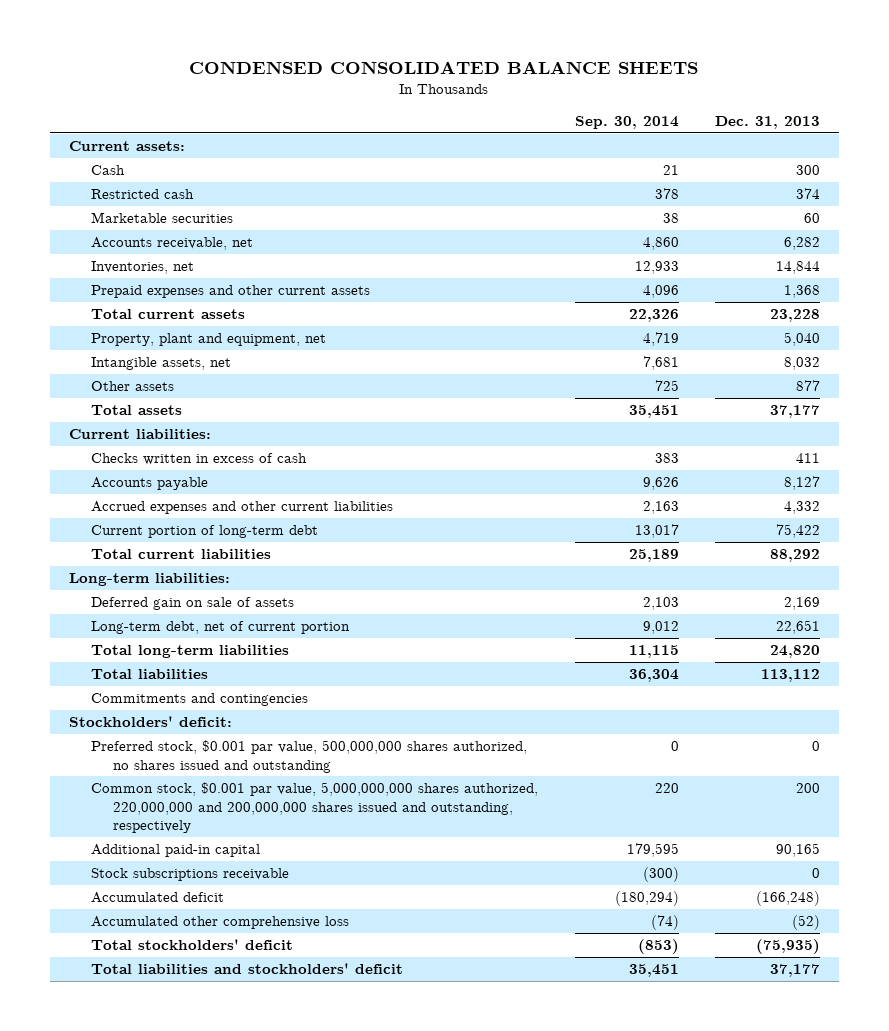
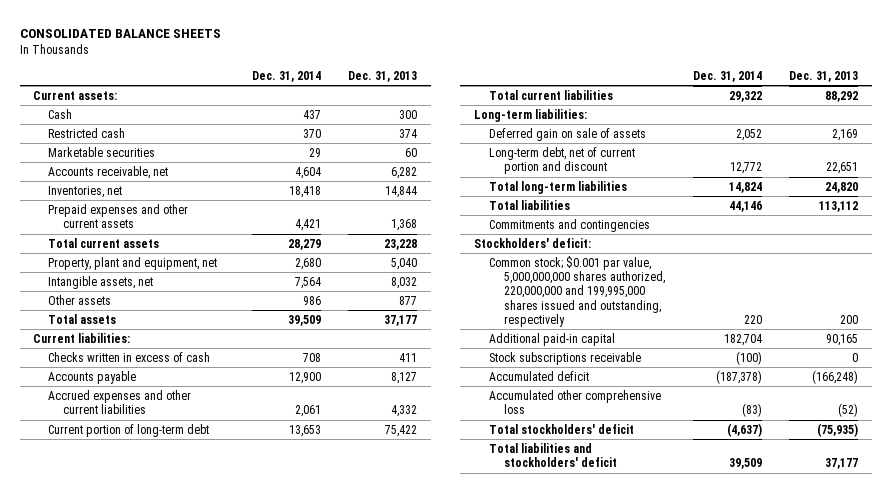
[189,60,699,74] CONDENSED CONSOLIDATED BALANCE SHEETS -> [19,28,221,38] CONSOLIDATED BALANCE SHEETS
[574,116,679,130] Sep. 30, 2014 -> none
none -> [251,70,321,82] Dec. 31, 2014
[90,621,350,635] Long-term debt, net of current portion -> [489,146,636,175] Long-term debt, net of current portion and discount
[90,740,527,773] Preferred stock, $0.001 par value, 500,000,000 shares authorized, no shares issued and outstanding -> none
[90,782,538,833] Common stock, $0.001 par value, 5,000,000,000 shares authorized, 220,000,000 and 200,000,000 shares issued and outstanding, respectively -> [489,255,666,327] Common stock; $0.001 par value, 5,000,000,000 shares authorized, 220,000,000 and 199,995,000 shares issued and outstanding, respectively

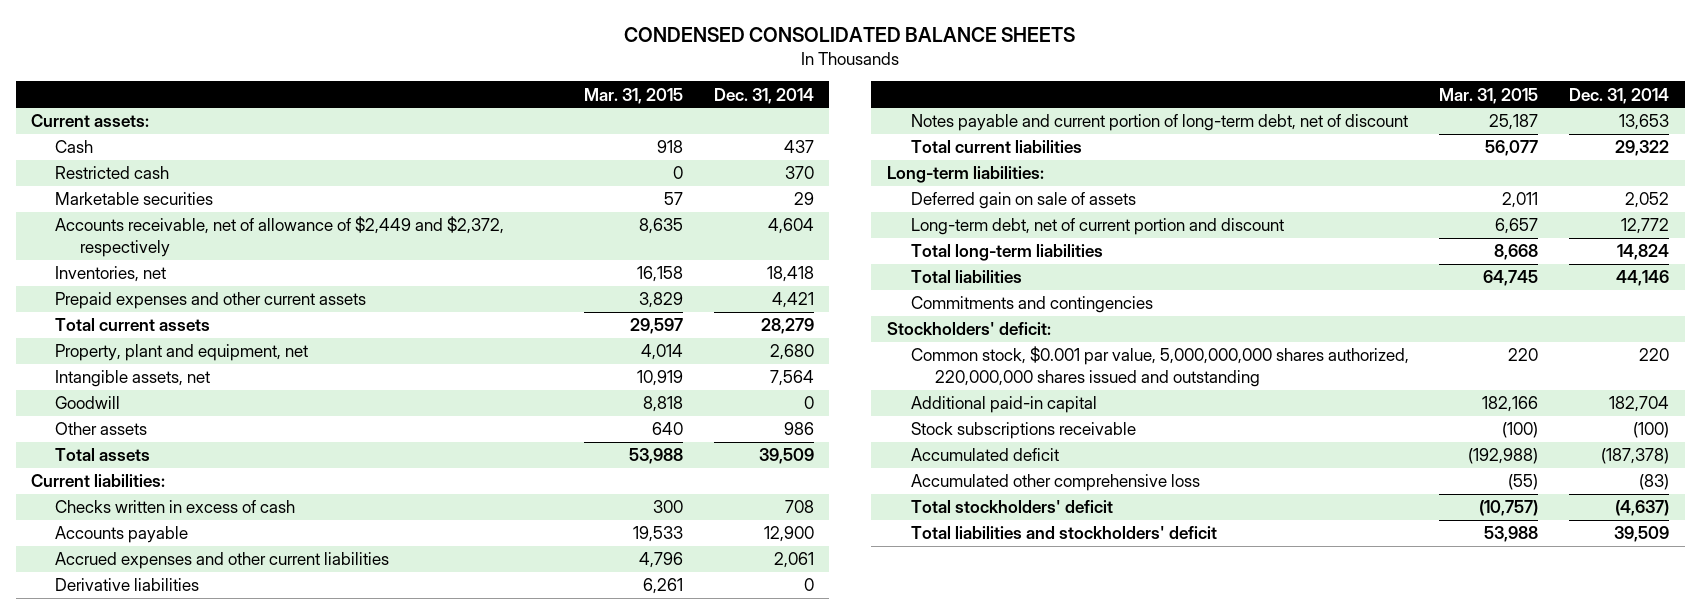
[19,28,221,38] CONSOLIDATED BALANCE SHEETS -> [624,26,1076,42] CONDENSED CONSOLIDATED BALANCE SHEETS
[348,70,418,82] Dec. 31, 2013 -> none
none -> [584,87,684,104] Mar. 31, 2015
[48,165,169,179] Accounts receivable, net -> [55,216,505,257] Accounts receivable, net of allowance of $2,449 and $2,372, respectively
none -> [55,396,121,410] Goodwill
none -> [55,578,200,592] Derivative liabilities
[48,423,210,437] Current portion of long-term debt -> [910,114,1408,132] Notes payable and current portion of long-term debt, net of discount
[489,255,666,327] Common stock; $0.001 par value, 5,000,000,000 shares authorized, 220,000,000 and 199,995,000 shares issued and outstanding, respectively -> [910,346,1409,387] Common stock, $0.001 par value, 5,000,000,000 shares authorized, 220,000,000 shares issued and outstanding

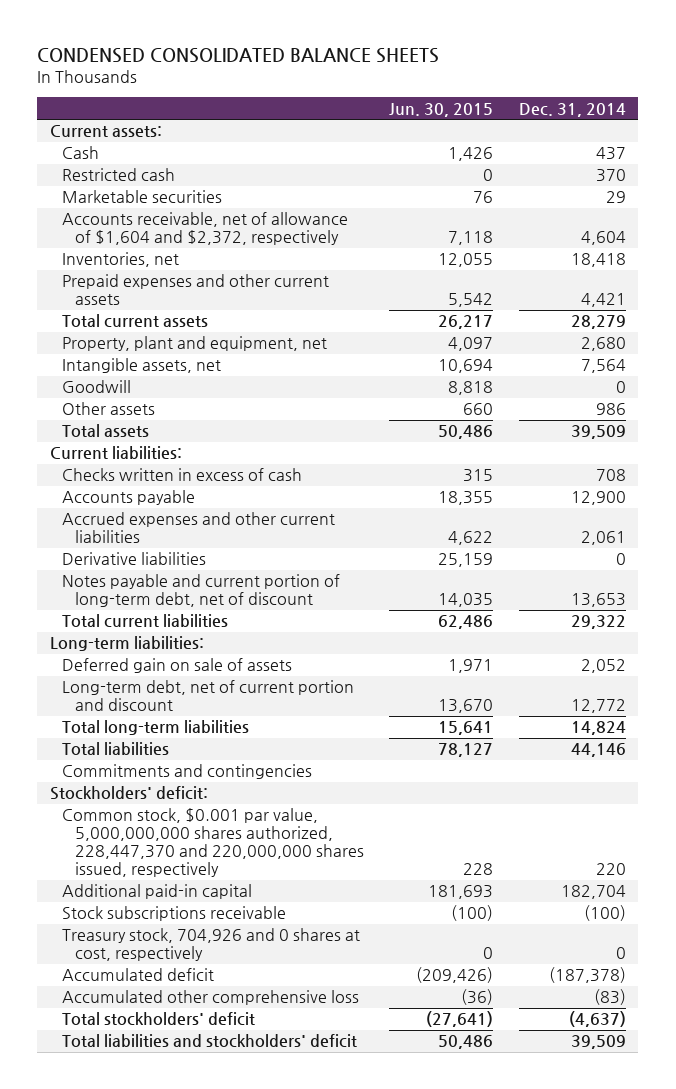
[584,87,684,104] Mar. 31, 2015 -> none
none -> [389,102,494,117] Jun. 30, 2015
[55,216,505,257] Accounts receivable, net of allowance of $2,449 and $2,372, respectively -> [62,212,349,246] Accounts receivable, net of allowance of $1,604 and $2,372, respectively
[910,346,1409,387] Common stock, $0.001 par value, 5,000,000,000 shares authorized, 220,000,000 shares issued and outstanding -> [62,808,364,878] Common stock, $0.001 par value, 5,000,000,000 shares authorized, 228,447,370 and 220,000,000 shares issued, respectively
none -> [62,928,361,962] Treasury stock, 704,926 and 0 shares at cost, respectively

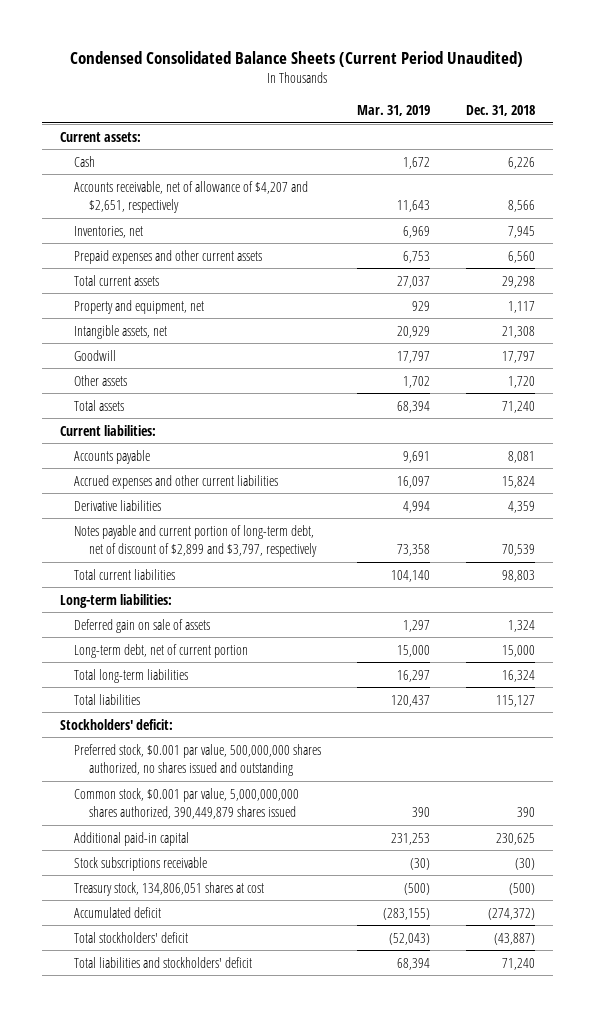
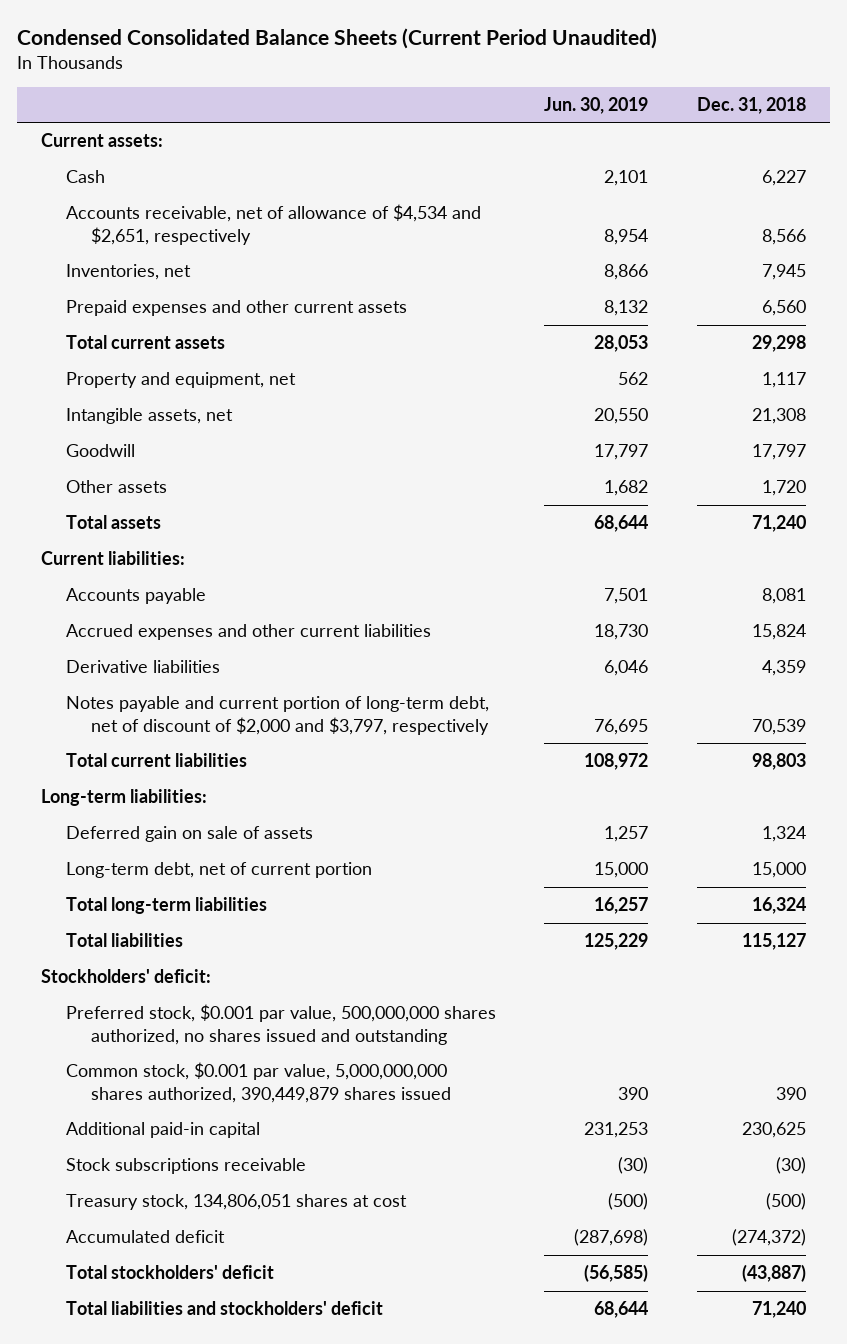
[357,105,431,117] Mar. 31, 2019 -> none
none -> [544,96,649,114] Jun. 30, 2019
[507,156,535,169] 6,226 -> [761,170,806,187] 6,227
[74,180,309,213] Accounts receivable, net of allowance of $4,207 and $2,651, respectively -> [66,204,482,245] Accounts receivable, net of allowance of $4,534 and $2,651, respectively
[74,524,317,557] Notes payable and current portion of long-term debt, net of discount of $2,899 and $3,797, respectively -> [66,696,490,735] Notes payable and current portion of long-term debt, net of discount of $2,000 and $3,797, respectively

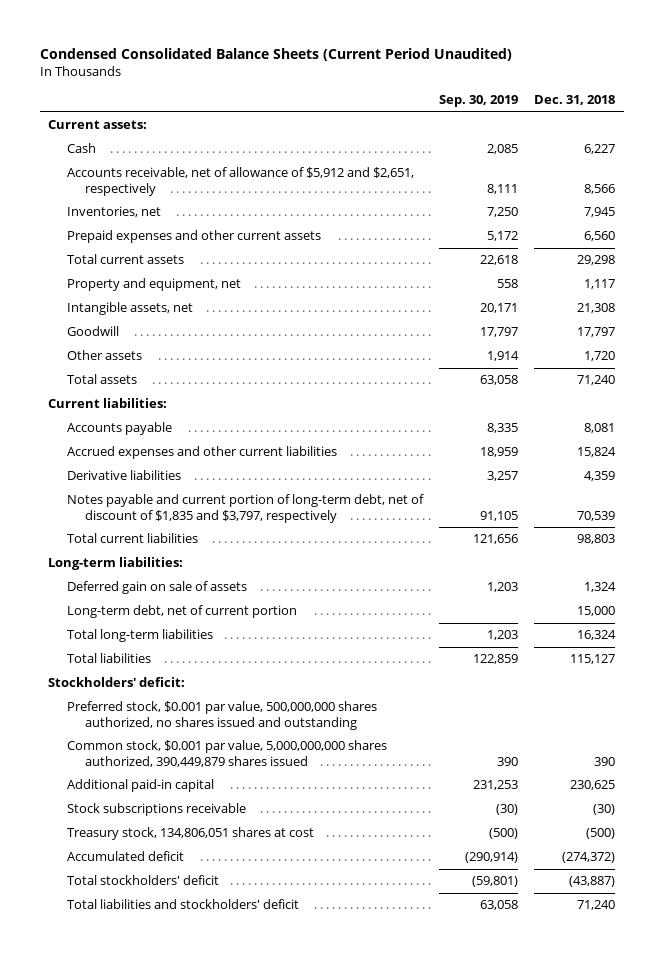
[544,96,649,114] Jun. 30, 2019 -> none
none -> [439,95,519,108] Sep. 30, 2019
[66,204,482,245] Accounts receivable, net of allowance of $4,534 and $2,651, respectively -> [66,167,414,196] Accounts receivable, net of allowance of $5,912 and $2,651, respectively
[66,696,490,735] Notes payable and current portion of long-term debt, net of discount of $2,000 and $3,797, respectively -> [66,494,424,523] Notes payable and current portion of long-term debt, net of discount of $1,835 and $3,797, respectively

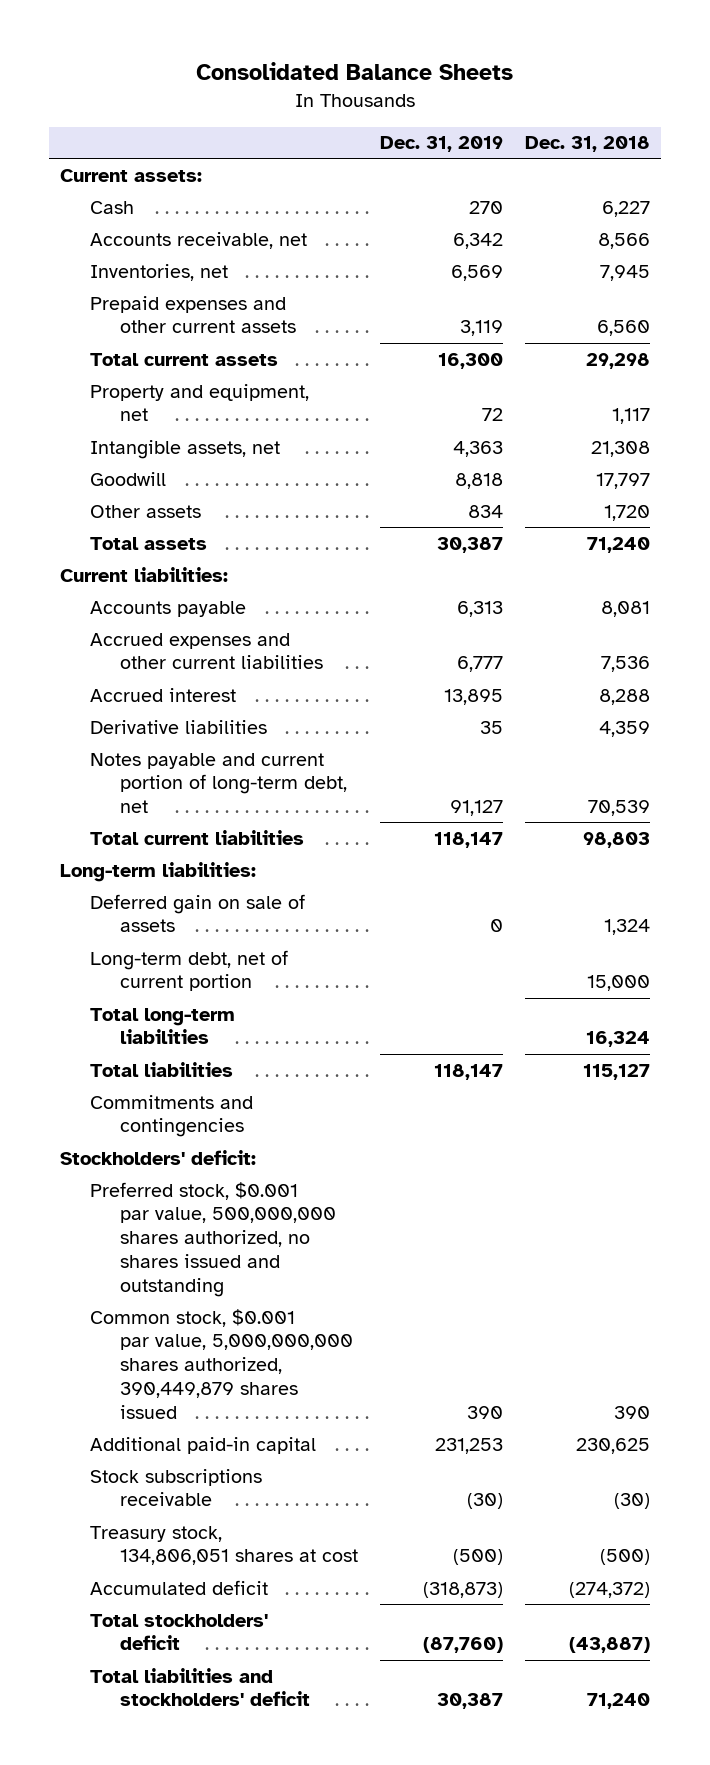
[39,48,512,62] Condensed Consolidated Balance Sheets (Current Period Unaudited) -> [195,61,513,80] Consolidated Balance Sheets
[439,95,519,108] Sep. 30, 2019 -> none
none -> [380,136,504,153] Dec. 31, 2019
[66,167,414,196] Accounts receivable, net of allowance of $5,912 and $2,651, respectively -> [89,231,307,249] Accounts receivable, net
[577,447,617,458] 15,824 -> [601,656,651,673] 7,536
none -> [89,687,236,702] Accrued interest
[66,494,424,523] Notes payable and current portion of long-term debt, net of discount of $1,835 and $3,797, respectively -> [89,752,347,814] Notes payable and current portion of long-term debt, net
none -> [89,1094,253,1138] Commitments and contingencies

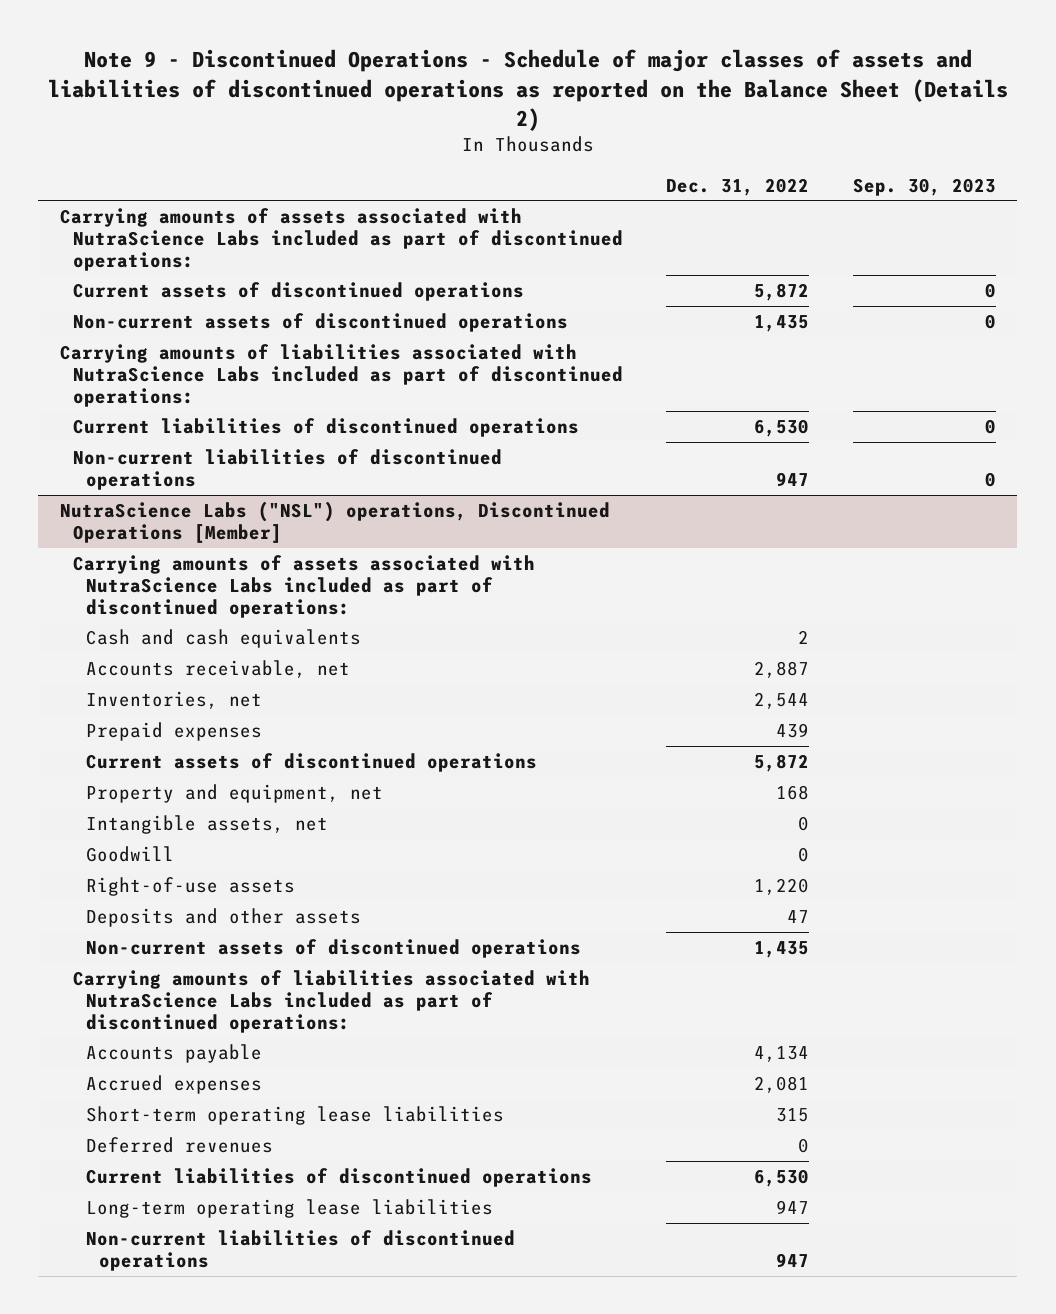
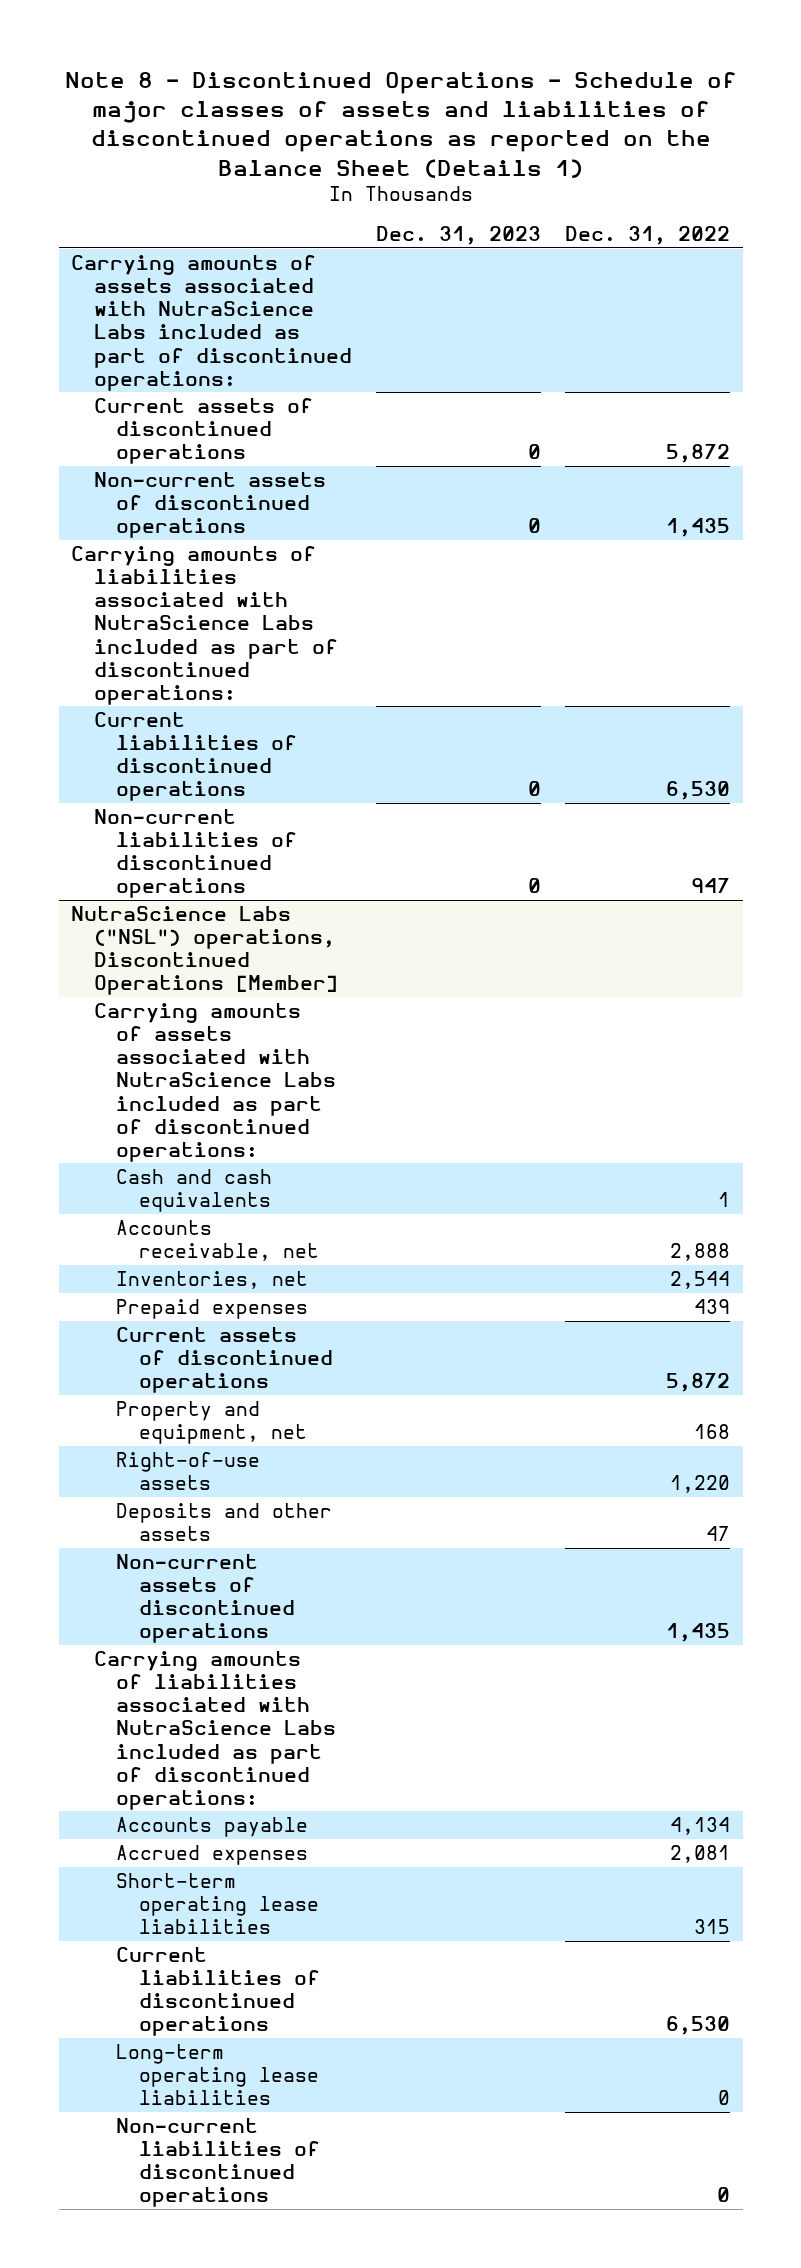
[47,49,1008,131] Note 9 - Discontinued Operations - Schedule of major classes of assets and liabilities of discontinued operations as reported on the Balance Sheet (Details 2) -> [64,71,737,178] Note 8 - Discontinued Operations - Schedule of major classes of assets and liabilities of discontinued operations as reported on the Balance Sheet (Details 1)
[852,177,996,196] Sep. 30, 2023 -> none
none -> [376,225,542,245] Dec. 31, 2023
[798,630,810,645] 2 -> [718,1192,731,1208] 1
[754,661,810,679] 2,887 -> [670,1243,731,1262] 2,888
[86,815,329,835] Intangible assets, net -> none
[86,846,175,863] Goodwill -> none
[86,1137,274,1154] Deferred revenues -> none
[776,1200,810,1215] 947 -> [718,2090,731,2106] 0
[776,1252,810,1267] 947 -> [717,2187,731,2203] 0

